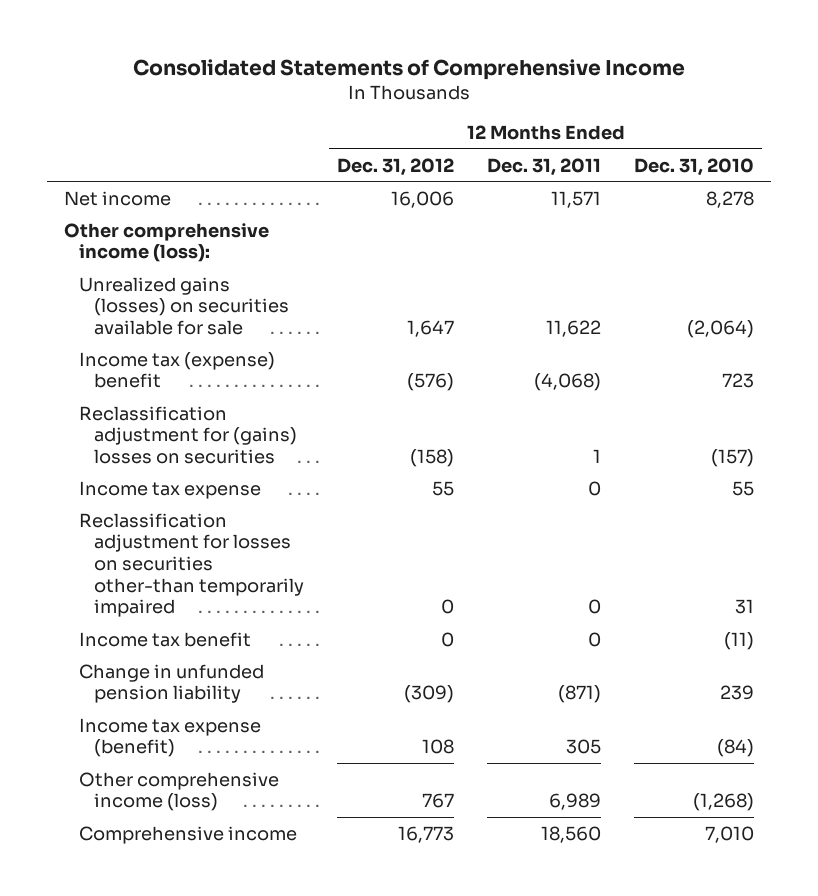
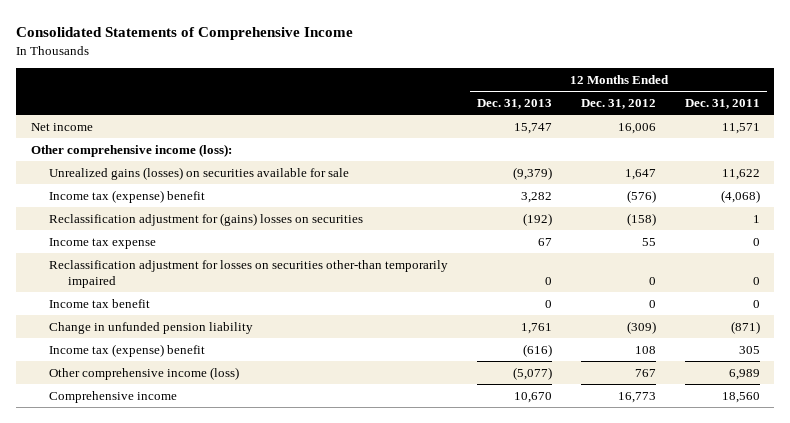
[634,157,755,176] Dec. 31, 2010 -> none
none -> [477,98,553,109] Dec. 31, 2013
[78,717,261,758] Income tax expense (benefit) -> [49,343,206,357] Income tax (expense) benefit

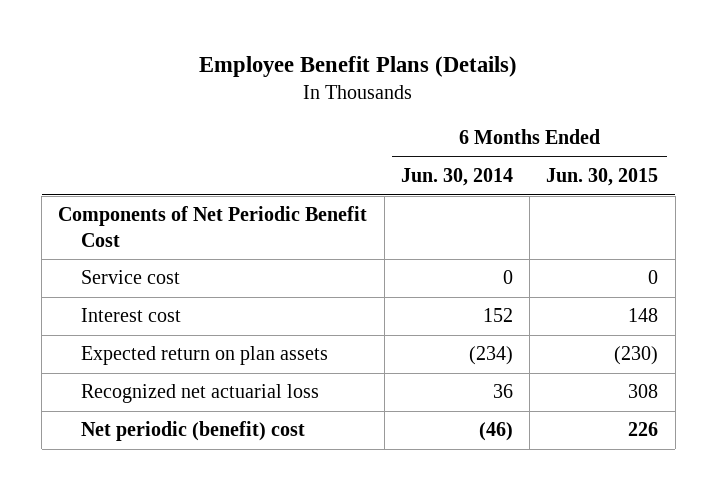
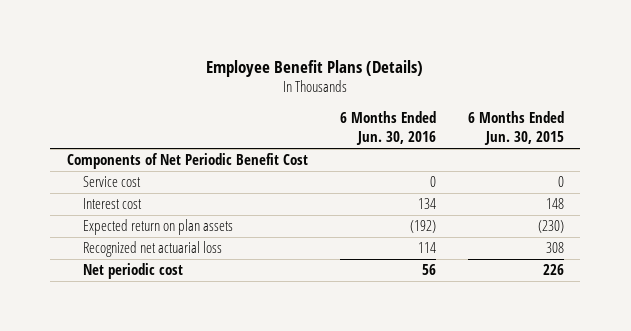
[400,168,513,187] Jun. 30, 2014 -> none
none -> [339,111,436,145] 6 Months Ended Jun. 30, 2016
[81,421,306,442] Net periodic (benefit) cost -> [82,263,183,280] Net periodic cost

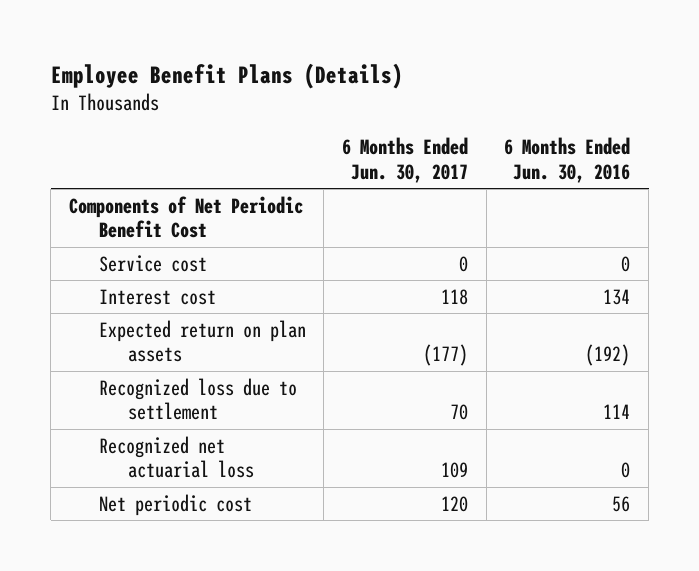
[468,111,565,145] 6 Months Ended Jun. 30, 2015 -> none
none -> [341,137,468,184] 6 Months Ended Jun. 30, 2017
none -> [98,377,297,421] Recognized loss due to settlement
[417,242,436,254] 114 -> [621,462,631,479] 0

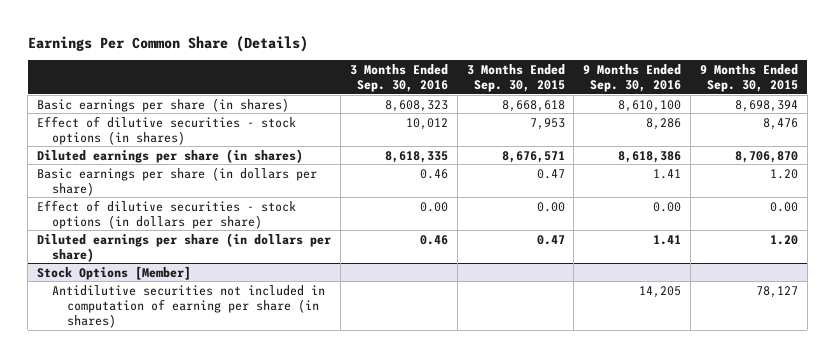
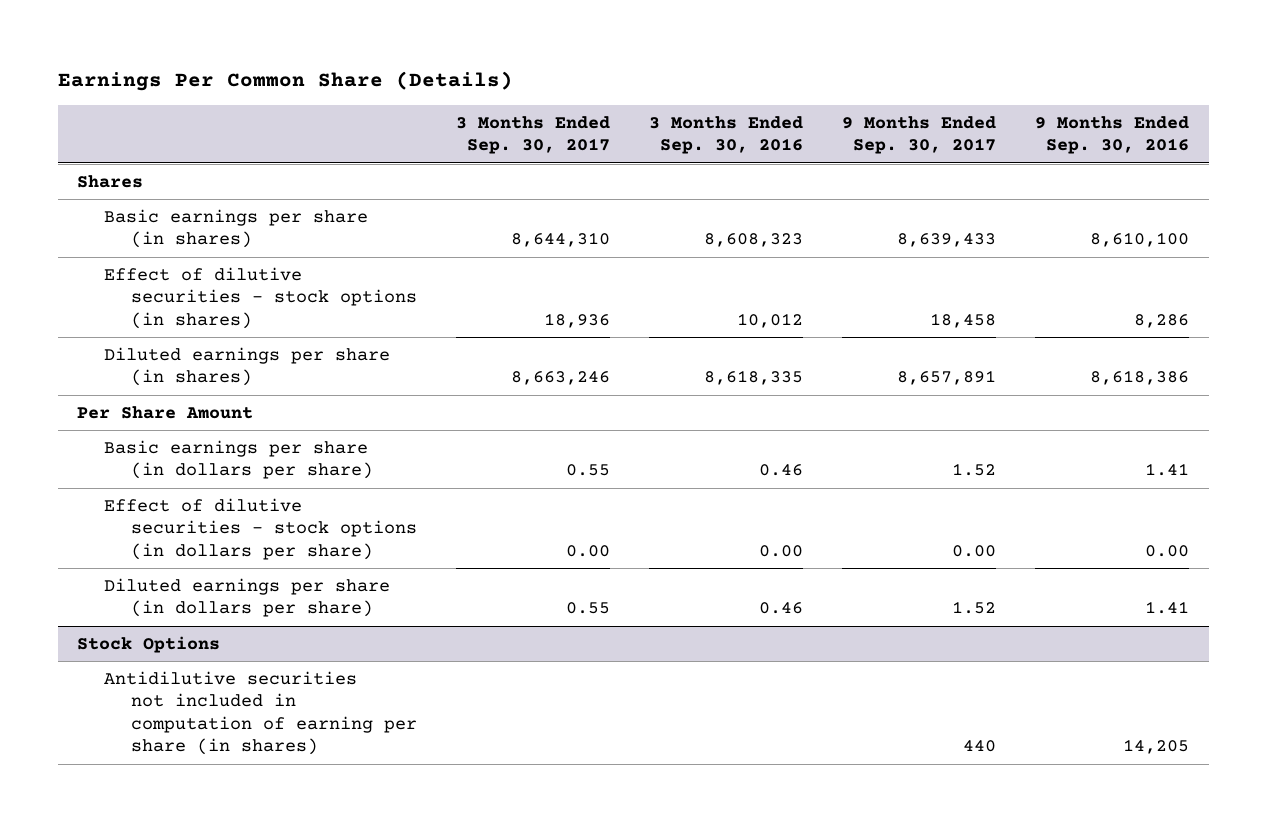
[466,63,565,93] 3 Months Ended Sep. 30, 2015 -> none
[699,63,798,93] 9 Months Ended Sep. 30, 2015 -> none
none -> [456,115,611,155] 3 Months Ended Sep. 30, 2017
none -> [842,115,997,155] 9 Months Ended Sep. 30, 2017
none -> [77,174,144,188] Shares
none -> [77,405,254,419] Per Share Amount
[37,265,192,280] Stock Options [Member] -> [77,635,221,653] Stock Options

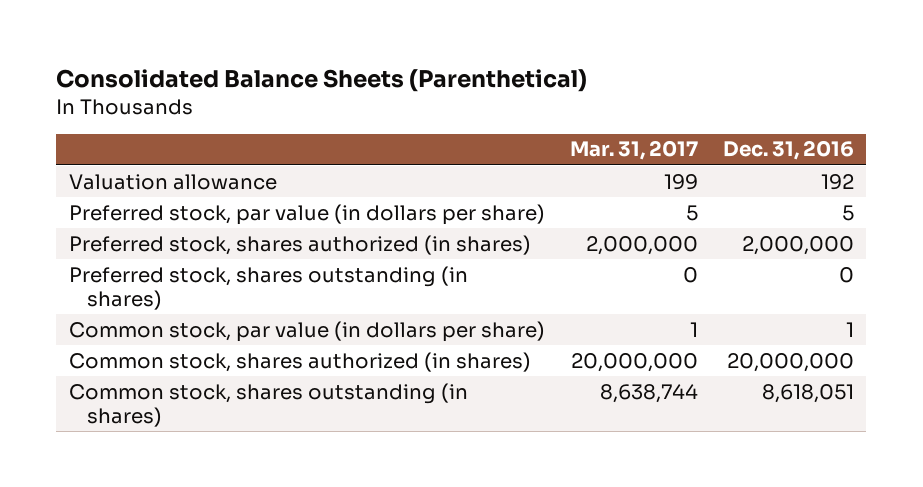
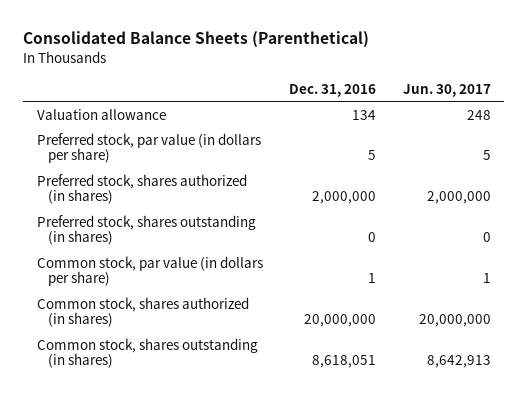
[569,140,698,161] Mar. 31, 2017 -> none
none -> [402,83,491,97] Jun. 30, 2017
[820,173,854,190] 192 -> [352,109,377,120] 134

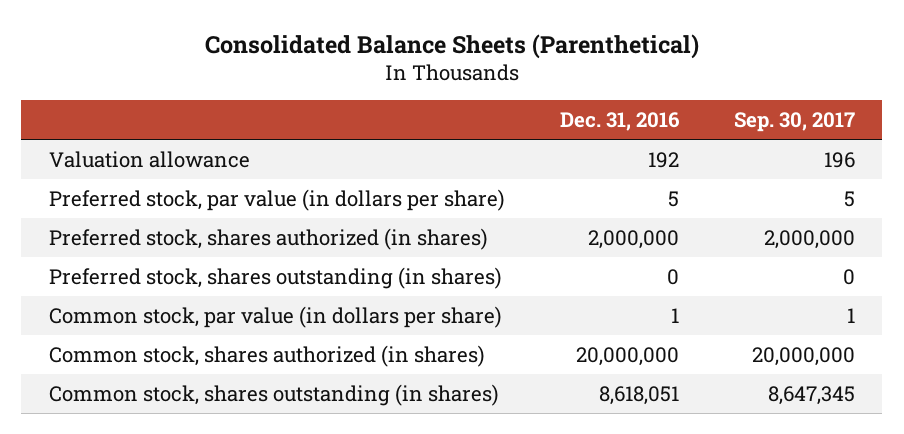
[402,83,491,97] Jun. 30, 2017 -> none
none -> [733,112,855,133] Sep. 30, 2017
[352,109,377,120] 134 -> [647,151,679,168] 192

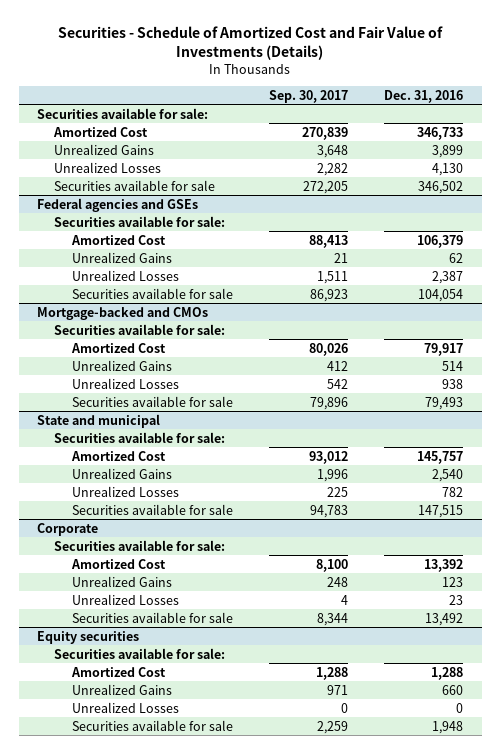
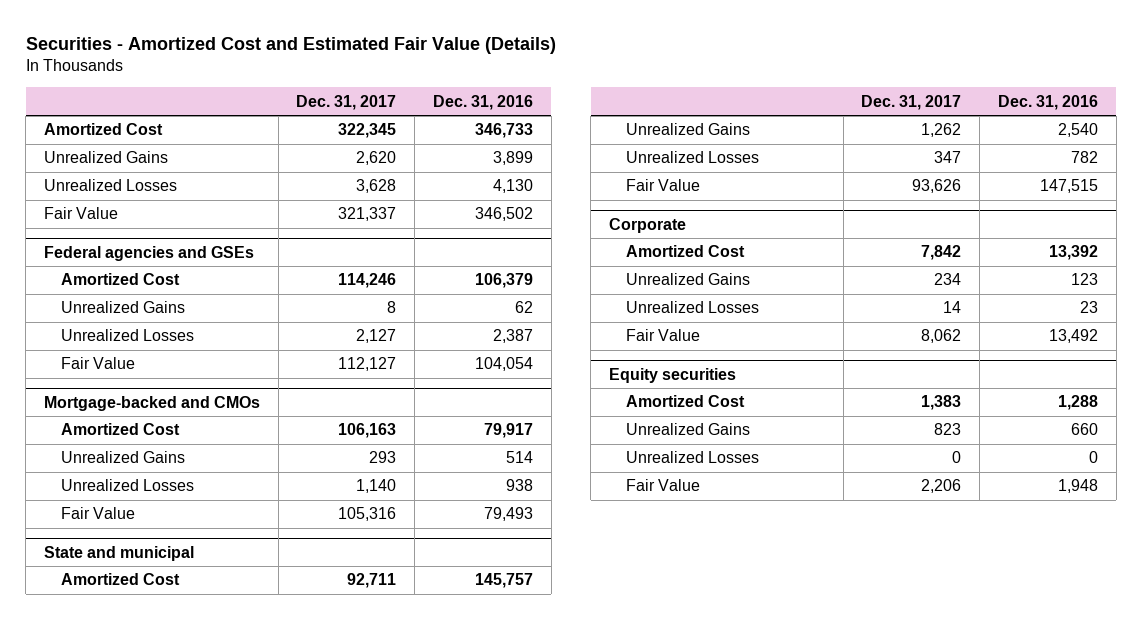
[58,26,444,61] Securities - Schedule of Amortized Cost and Fair Value of Investments (Details) -> [25,37,556,55] Securities - Amortized Cost and Estimated Fair Value (Details)
[269,89,349,103] Sep. 30, 2017 -> none
none -> [296,94,397,110] Dec. 31, 2017
[37,107,209,119] Securities available for sale: -> none
[54,179,216,191] Securities available for sale -> [43,207,118,220] Fair Value
[54,215,226,227] Securities available for sale: -> none
[71,287,233,299] Securities available for sale -> [61,357,136,370] Fair Value
[54,323,226,335] Securities available for sale: -> none
[71,395,233,407] Securities available for sale -> [61,507,136,520] Fair Value
[54,431,226,443] Securities available for sale: -> none
[71,503,233,515] Securities available for sale -> [626,179,701,192] Fair Value
[54,539,226,551] Securities available for sale: -> none
[71,611,233,623] Securities available for sale -> [626,329,701,342] Fair Value
[54,647,226,659] Securities available for sale: -> none
[71,719,233,731] Securities available for sale -> [626,479,701,492] Fair Value

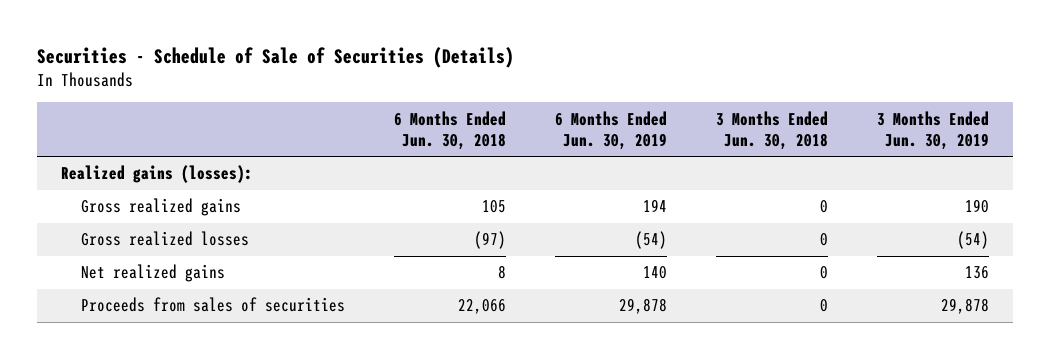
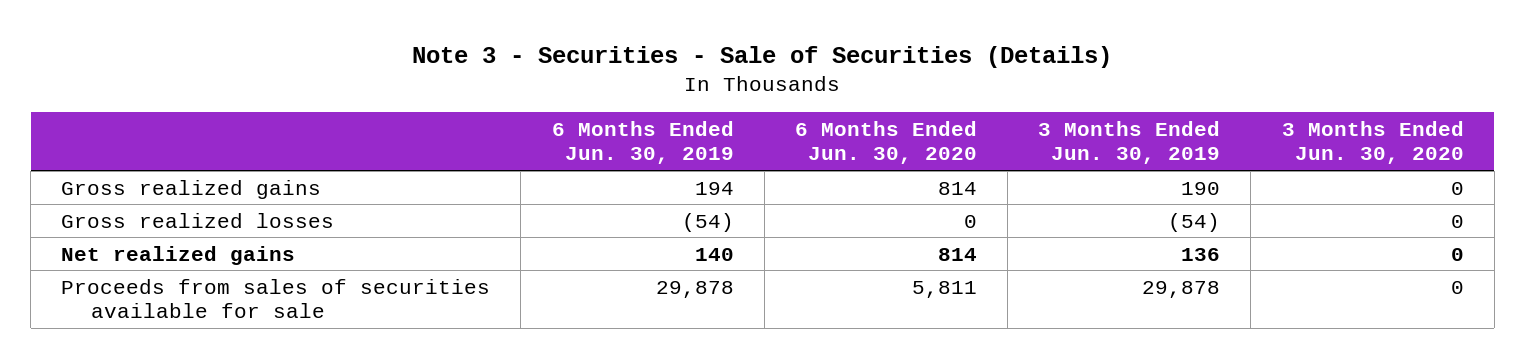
[36,46,514,68] Securities - Schedule of Sale of Securities (Details) -> [412,46,1113,69] Note 3 - Securities - Sale of Securities (Details)
[394,110,507,150] 6 Months Ended Jun. 30, 2018 -> none
[716,110,829,150] 3 Months Ended Jun. 30, 2018 -> none
none -> [794,120,977,165] 6 Months Ended Jun. 30, 2020
none -> [1281,120,1464,165] 3 Months Ended Jun. 30, 2020
[61,165,254,184] Realized gains (losses): -> none
[81,297,346,313] Proceeds from sales of securities -> [61,278,491,319] Proceeds from sales of securities available for sale

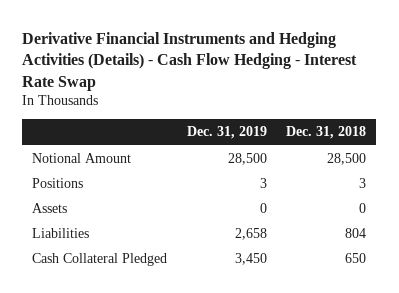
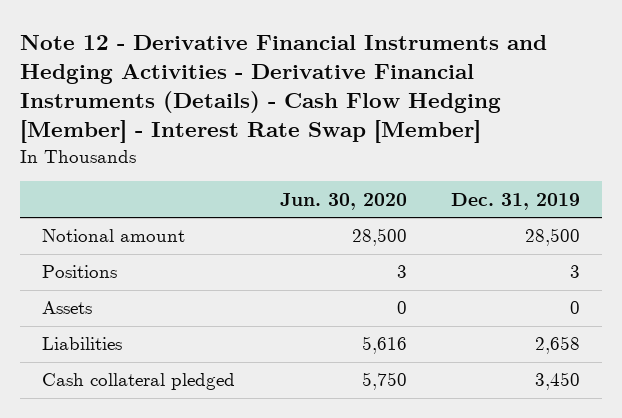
[22,31,358,91] Derivative Financial Instruments and Hedging Activities (Details) - Cash Flow Hedging - Interest Rate Swap -> [20,34,548,144] Note 12 - Derivative Financial Instruments and Hedging Activities - Derivative Financial Instruments (Details) - Cash Flow Hedging [Member] - Interest Rate Swap [Member]
[286,126,367,140] Dec. 31, 2018 -> none
none -> [279,192,407,210] Jun. 30, 2020
[32,153,132,164] Notional Amount -> [42,229,186,243] Notional amount
[32,253,168,267] Cash Collateral Pledged -> [42,373,236,391] Cash collateral pledged

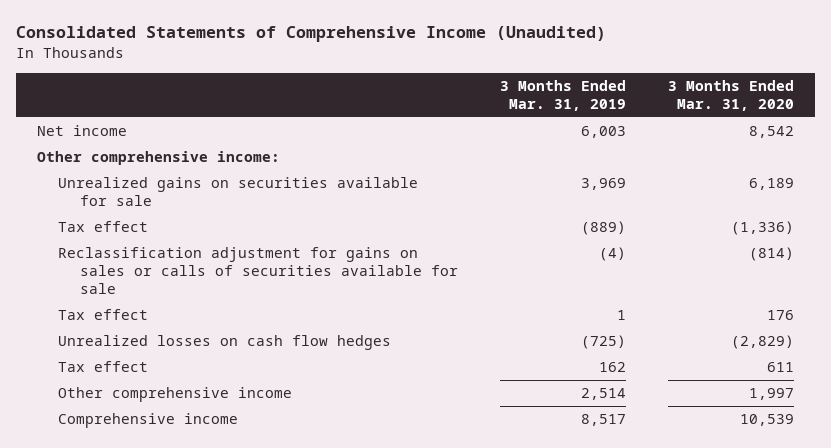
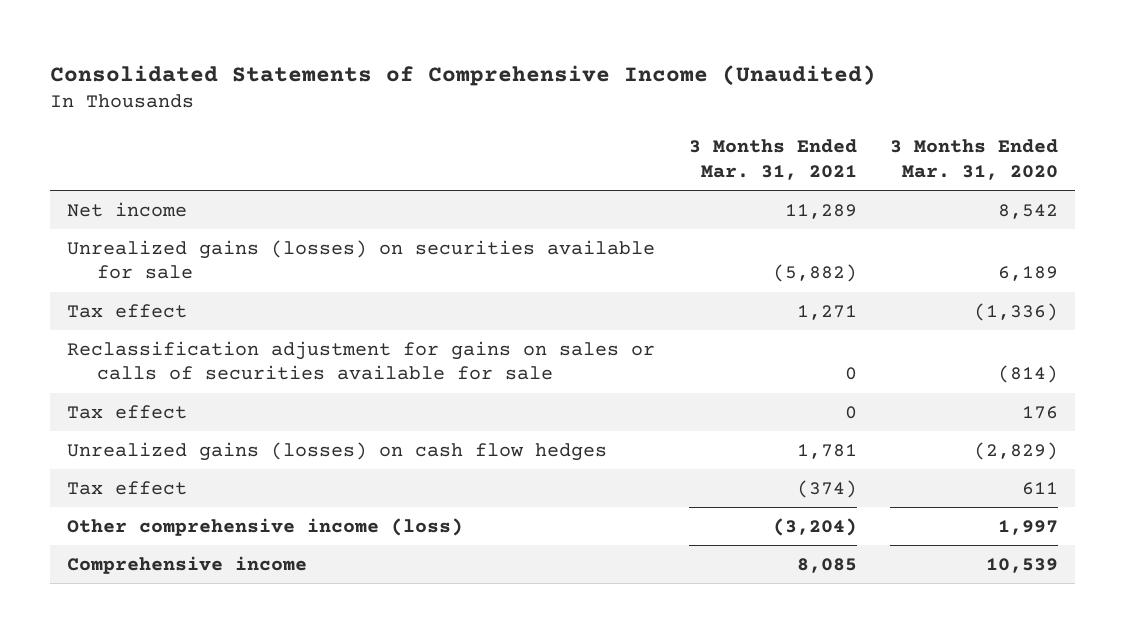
[500,79,627,111] 3 Months Ended Mar. 31, 2019 -> none
none -> [688,139,857,180] 3 Months Ended Mar. 31, 2021
[36,151,280,166] Other comprehensive income: -> none
[58,177,419,207] Unrealized gains on securities available for sale -> [66,239,655,280] Unrealized gains (losses) on securities available for sale
[58,335,392,351] Unrealized losses on cash flow hedges -> [66,441,607,461] Unrealized gains (losses) on cash flow hedges
[58,387,293,403] Other comprehensive income -> [66,517,463,536] Other comprehensive income (loss)

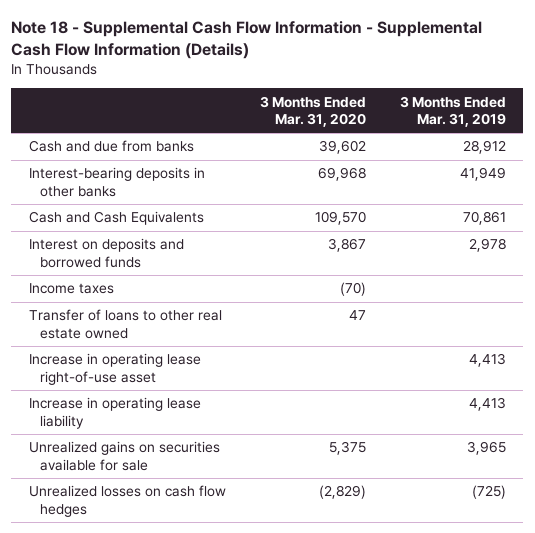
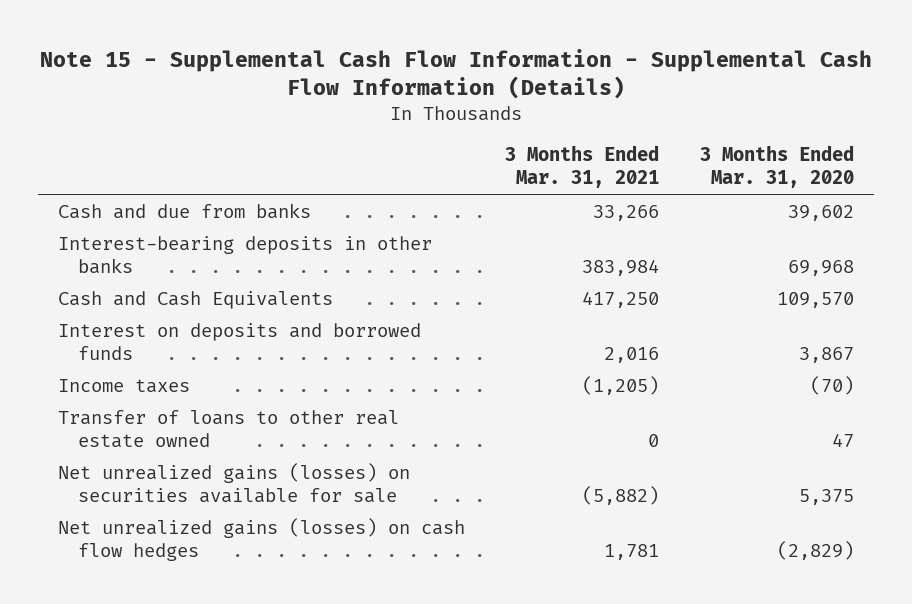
[11,21,483,60] Note 18 - Supplemental Cash Flow Information - Supplemental Cash Flow Information (Details) -> [39,48,872,100] Note 15 - Supplemental Cash Flow Information - Supplemental Cash Flow Information (Details)
[400,95,507,127] 3 Months Ended Mar. 31, 2019 -> none
none -> [505,145,660,189] 3 Months Ended Mar. 31, 2021
[28,353,201,385] Increase in operating lease right-of-use asset -> none
[28,397,201,429] Increase in operating lease liability -> none
[28,441,220,471] Unrealized gains on securities available for sale -> [58,462,411,503] Net unrealized gains (losses) on securities available for sale
[28,485,226,517] Unrealized losses on cash flow hedges -> [58,517,466,561] Net unrealized gains (losses) on cash flow hedges

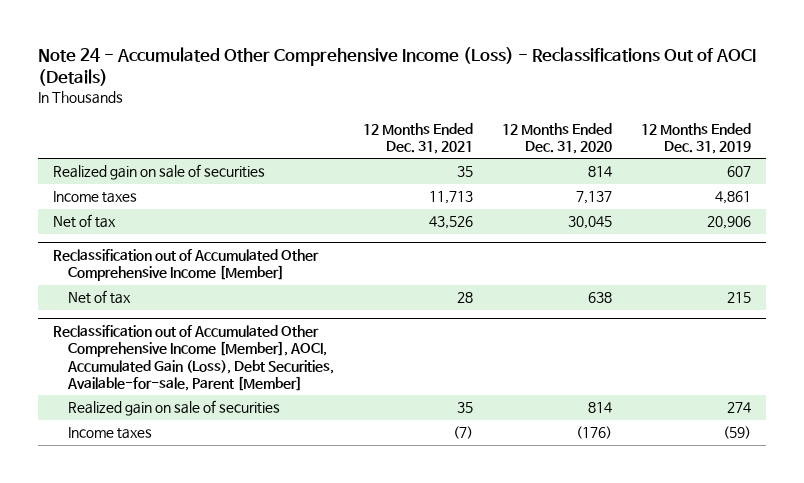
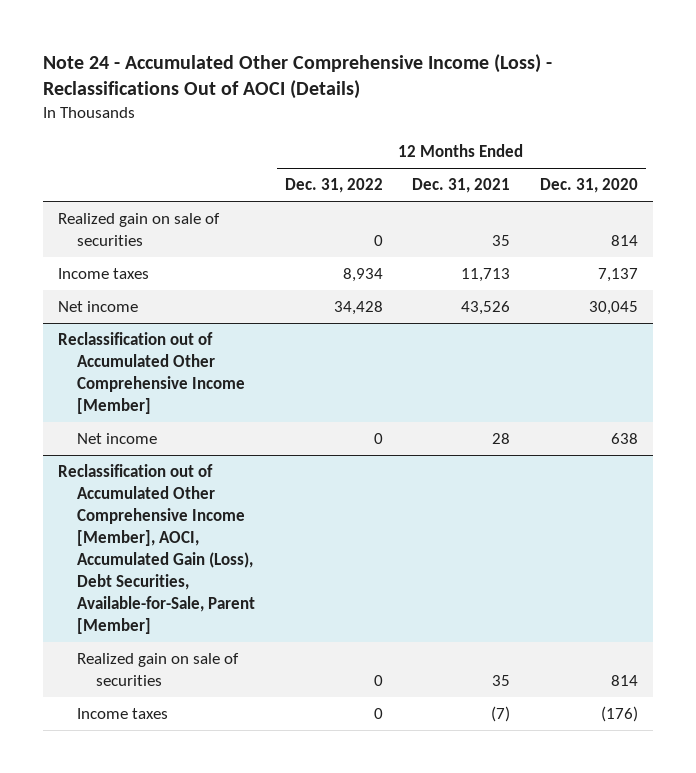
[641,122,752,154] 12 Months Ended Dec. 31, 2019 -> none
none -> [284,178,383,194] Dec. 31, 2022
[53,214,117,229] Net of tax -> [57,301,138,313] Net income
[67,290,131,305] Net of tax -> [76,433,157,445] Net income
[53,325,334,392] Reclassification out of Accumulated Other Comprehensive Income [Member], AOCI, Accumulated Gain (Loss), Debt Securities, Available-for-sale, Parent [Member] -> [57,464,255,634] Reclassification out of Accumulated Other Comprehensive Income [Member], AOCI, Accumulated Gain (Loss), Debt Securities, Available-for-Sale, Parent [Member]

